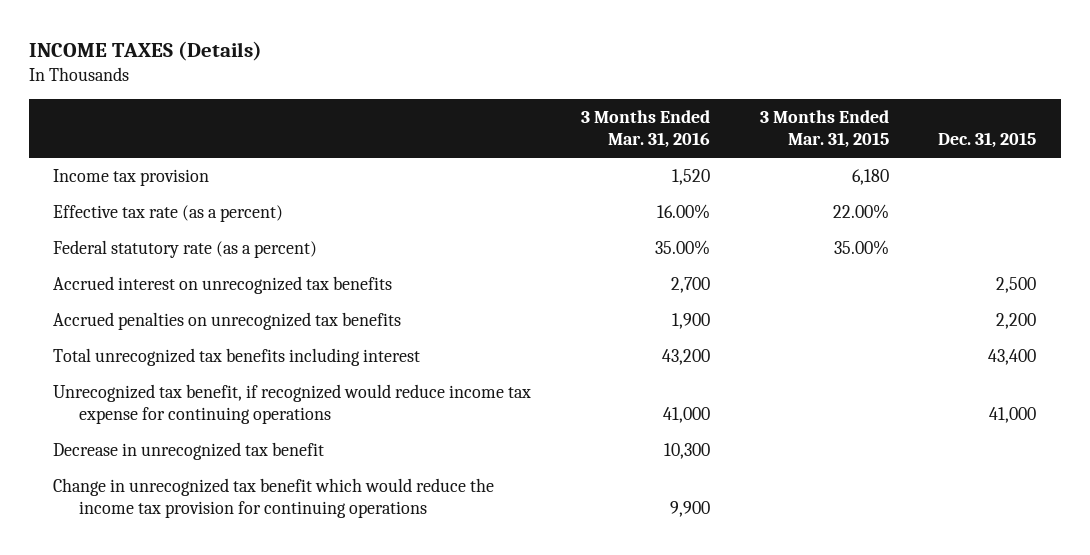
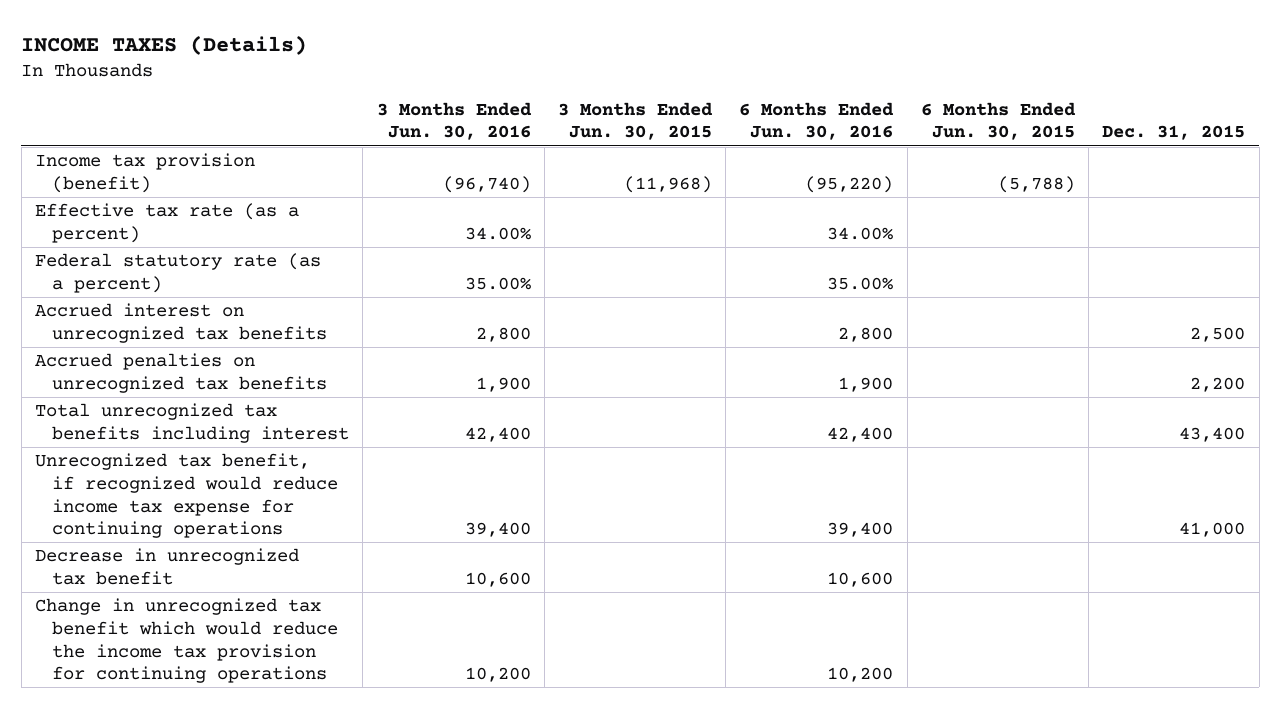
[581,110,711,149] 3 Months Ended Mar. 31, 2016 -> none
[759,110,889,149] 3 Months Ended Mar. 31, 2015 -> none
none -> [376,101,532,141] 3 Months Ended Jun. 30, 2016
none -> [557,101,713,141] 3 Months Ended Jun. 30, 2015
none -> [739,101,895,141] 6 Months Ended Jun. 30, 2016
none -> [920,101,1076,141] 6 Months Ended Jun. 30, 2015
[53,169,210,187] Income tax provision -> [34,153,255,193] Income tax provision (benefit)

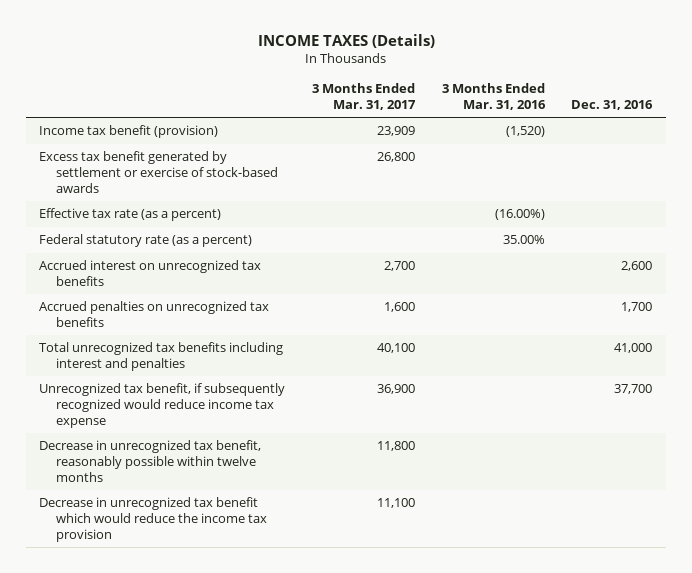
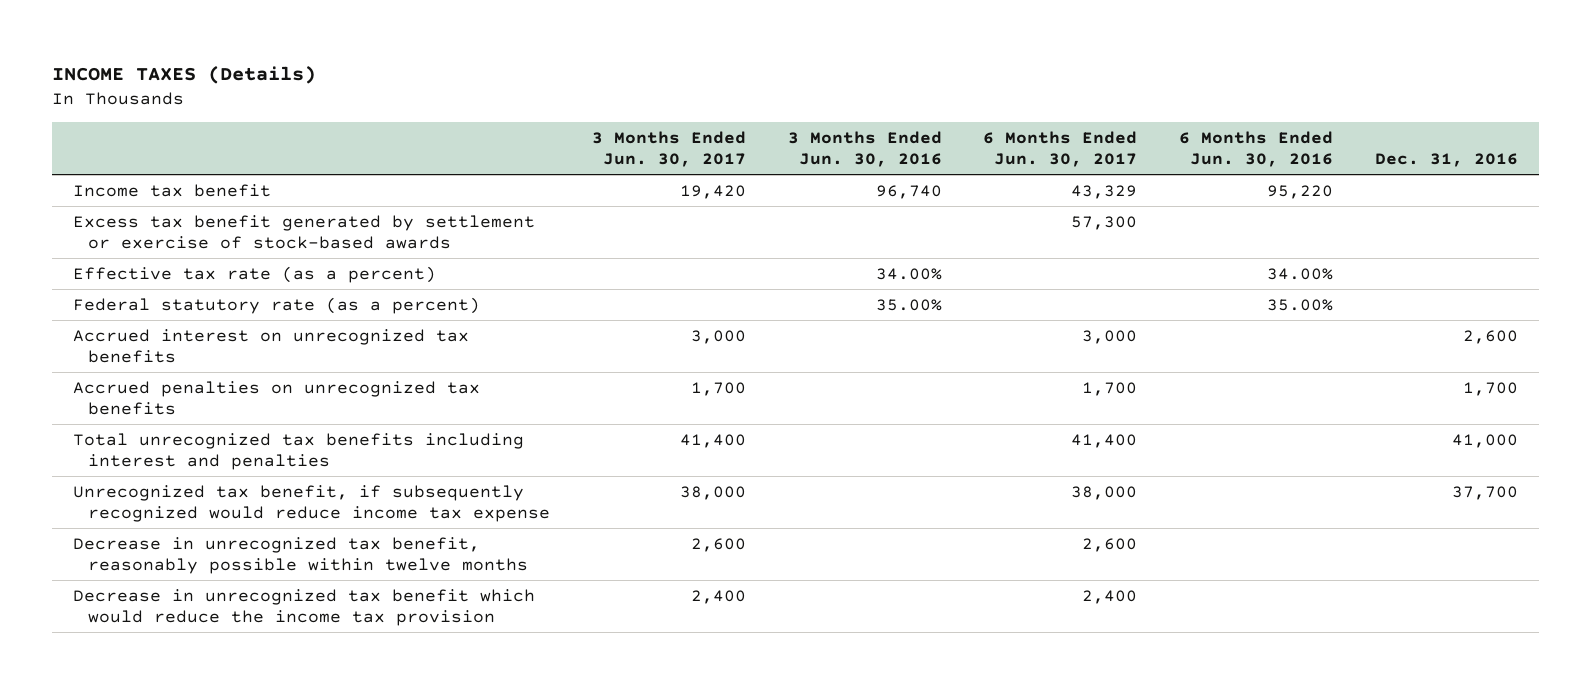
[312,83,417,110] 3 Months Ended Mar. 31, 2017 -> none
[441,83,546,110] 3 Months Ended Mar. 31, 2016 -> none
none -> [591,131,746,168] 3 Months Ended Jun. 30, 2017
none -> [787,131,942,168] 3 Months Ended Jun. 30, 2016
none -> [983,131,1138,168] 6 Months Ended Jun. 30, 2017
none -> [1179,131,1334,168] 6 Months Ended Jun. 30, 2016
[39,125,219,139] Income tax benefit (provision) -> [73,183,272,197] Income tax benefit

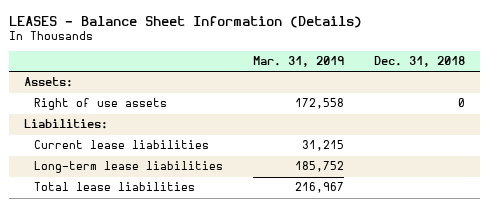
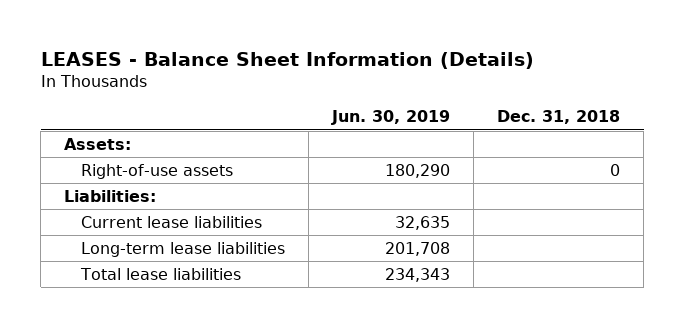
[253,56,345,68] Mar. 31, 2019 -> none
none -> [331,110,451,126] Jun. 30, 2019
[34,98,168,111] Right of use assets -> [81,164,234,180] Right-of-use assets

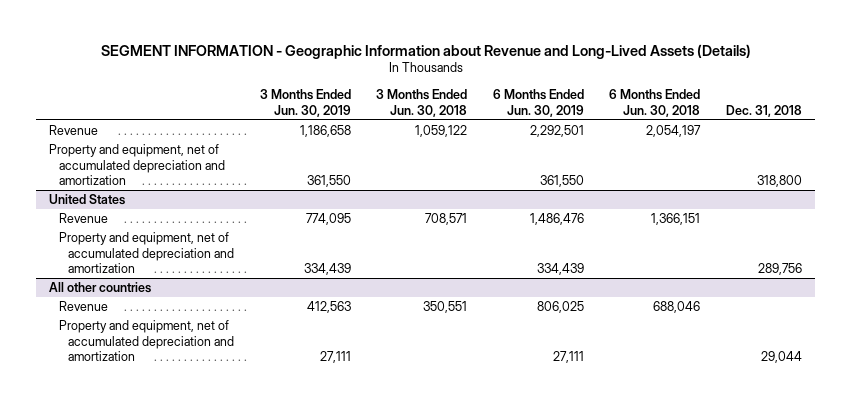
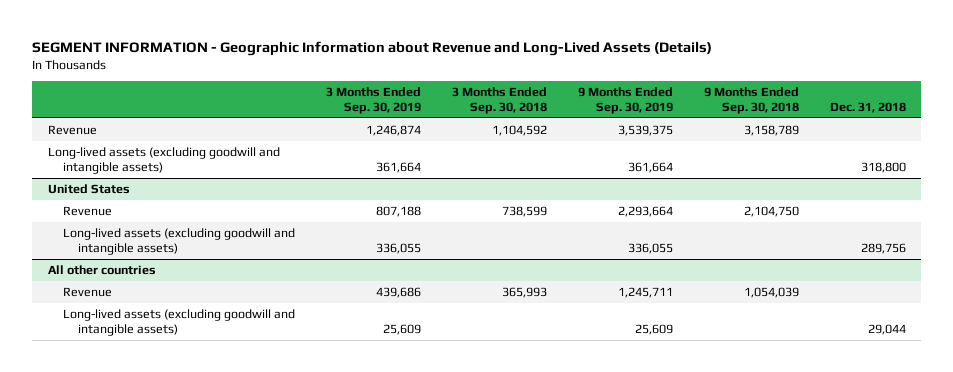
[259,89,351,117] 3 Months Ended Jun. 30, 2019 -> none
[376,89,468,117] 3 Months Ended Jun. 30, 2018 -> none
[492,89,584,117] 6 Months Ended Jun. 30, 2019 -> none
[609,89,701,117] 6 Months Ended Jun. 30, 2018 -> none
none -> [325,86,421,114] 3 Months Ended Sep. 30, 2019
none -> [451,86,547,114] 3 Months Ended Sep. 30, 2018
none -> [577,86,673,114] 9 Months Ended Sep. 30, 2019
none -> [703,86,799,114] 9 Months Ended Sep. 30, 2018
[49,144,225,186] Property and equipment, net of accumulated depreciation and amortization -> [47,146,280,174] Long-lived assets (excluding goodwill and intangible assets)
[58,232,234,274] Property and equipment, net of accumulated depreciation and amortization -> [62,227,295,255] Long-lived assets (excluding goodwill and intangible assets)
[58,320,234,362] Property and equipment, net of accumulated depreciation and amortization -> [62,308,295,336] Long-lived assets (excluding goodwill and intangible assets)

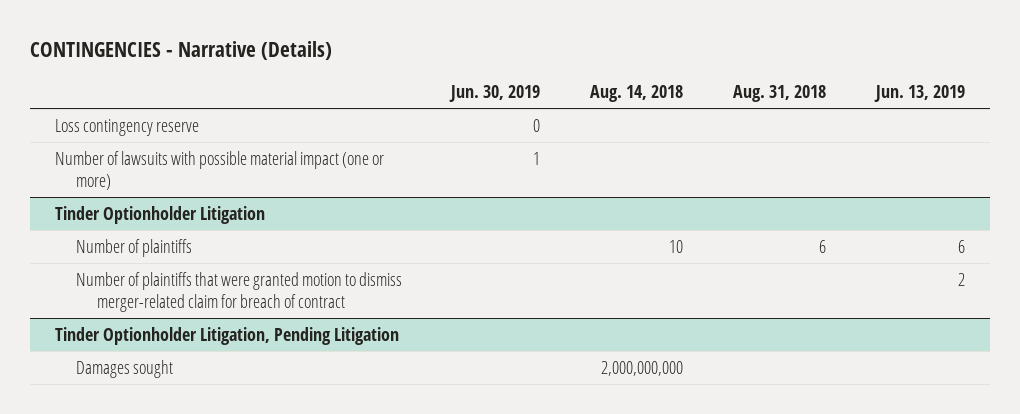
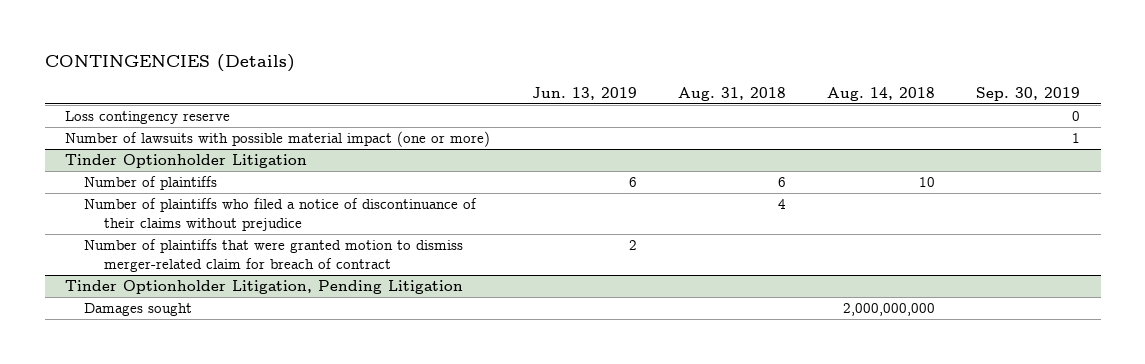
[29,41,332,61] CONTINGENCIES - Narrative (Details) -> [44,54,295,73] CONTINGENCIES (Details)
[449,84,541,102] Jun. 30, 2019 -> none
none -> [975,86,1080,101] Sep. 30, 2019
none -> [84,198,478,231] Number of plaintiffs who filed a notice of discontinuance of their claims without prejudice

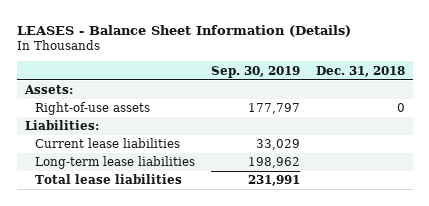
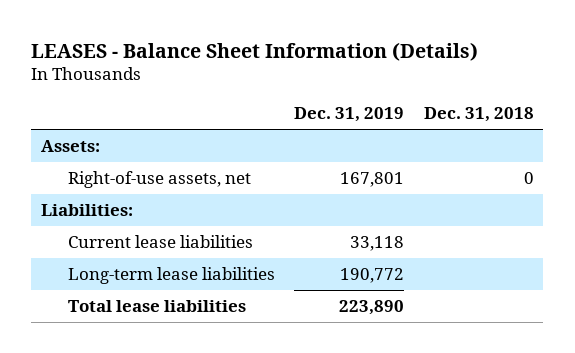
[211,65,301,78] Sep. 30, 2019 -> none
none -> [294,107,405,123] Dec. 31, 2019
[35,102,151,116] Right-of-use assets -> [67,171,251,189] Right-of-use assets, net

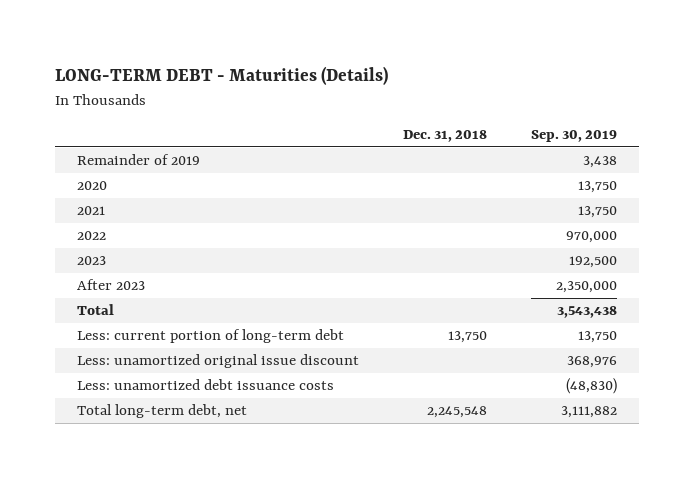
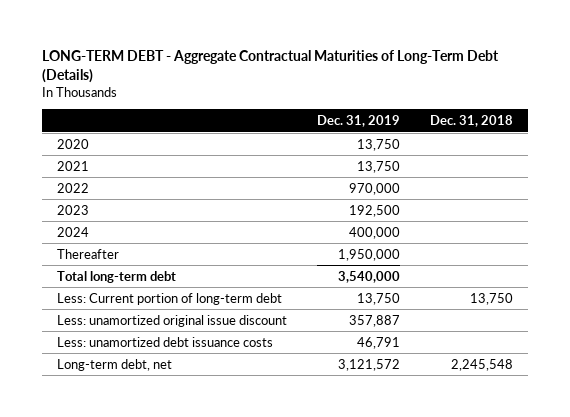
[54,66,388,86] LONG-TERM DEBT - Maturities (Details) -> [42,50,500,84] LONG-TERM DEBT - Aggregate Contractual Maturities of Long-Term Debt (Details)
[531,130,618,143] Sep. 30, 2019 -> none
none -> [317,114,401,127] Dec. 31, 2019
[76,154,200,166] Remainder of 2019 -> none
none -> [57,226,90,237] 2024
[76,279,145,291] After 2023 -> [57,248,120,259] Thereafter
[76,304,114,316] Total -> [57,270,177,283] Total long-term debt
[76,329,344,344] Less: current portion of long-term debt -> [57,292,283,305] Less: Current portion of long-term debt
[76,404,247,419] Total long-term debt, net -> [57,358,173,371] Long-term debt, net

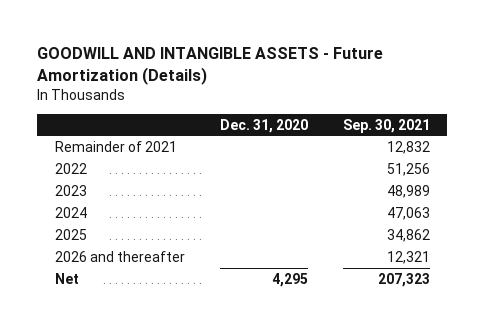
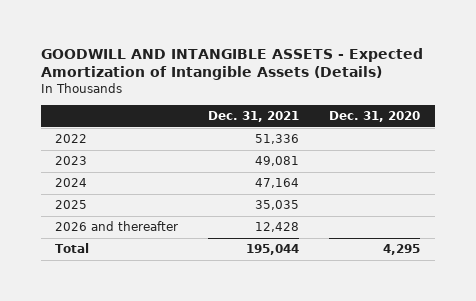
[37,47,384,86] GOODWILL AND INTANGIBLE ASSETS - Future Amortization (Details) -> [40,47,423,81] GOODWILL AND INTANGIBLE ASSETS - Expected Amortization of Intangible Assets (Details)
[342,118,430,133] Sep. 30, 2021 -> none
none -> [208,111,300,123] Dec. 31, 2021
[54,140,177,152] Remainder of 2021 -> none
[54,272,79,284] Net -> [55,243,90,254] Total

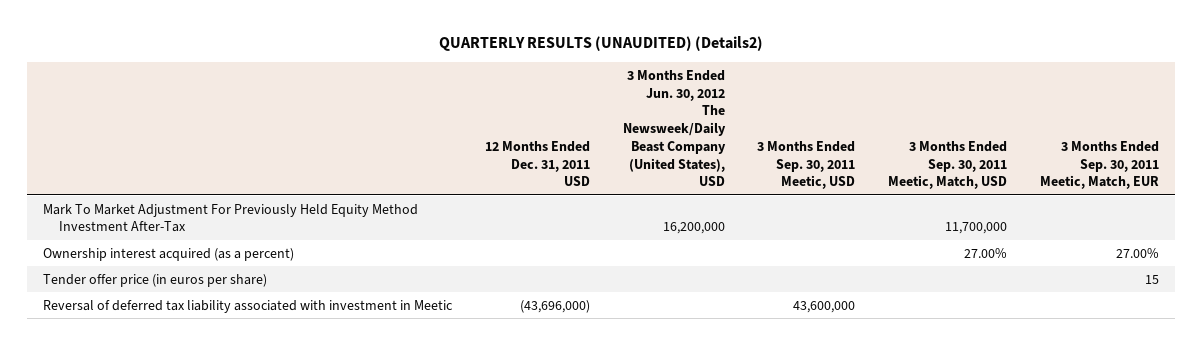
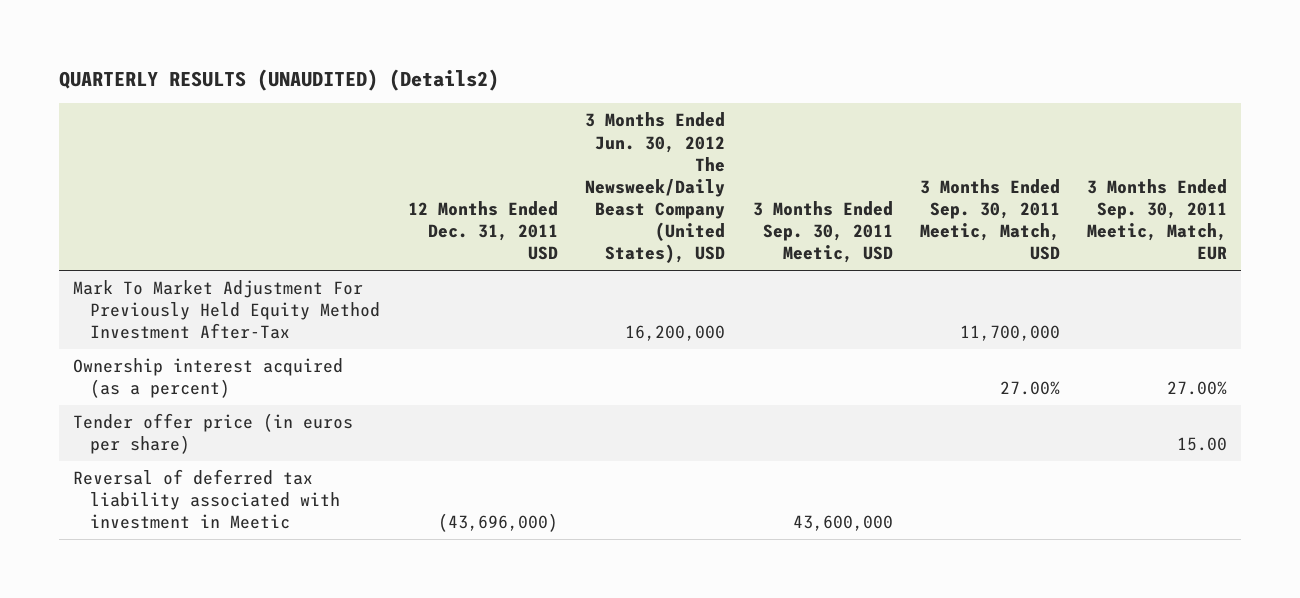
[1145,274,1160,284] 15 -> [1177,437,1228,452] 15.00

